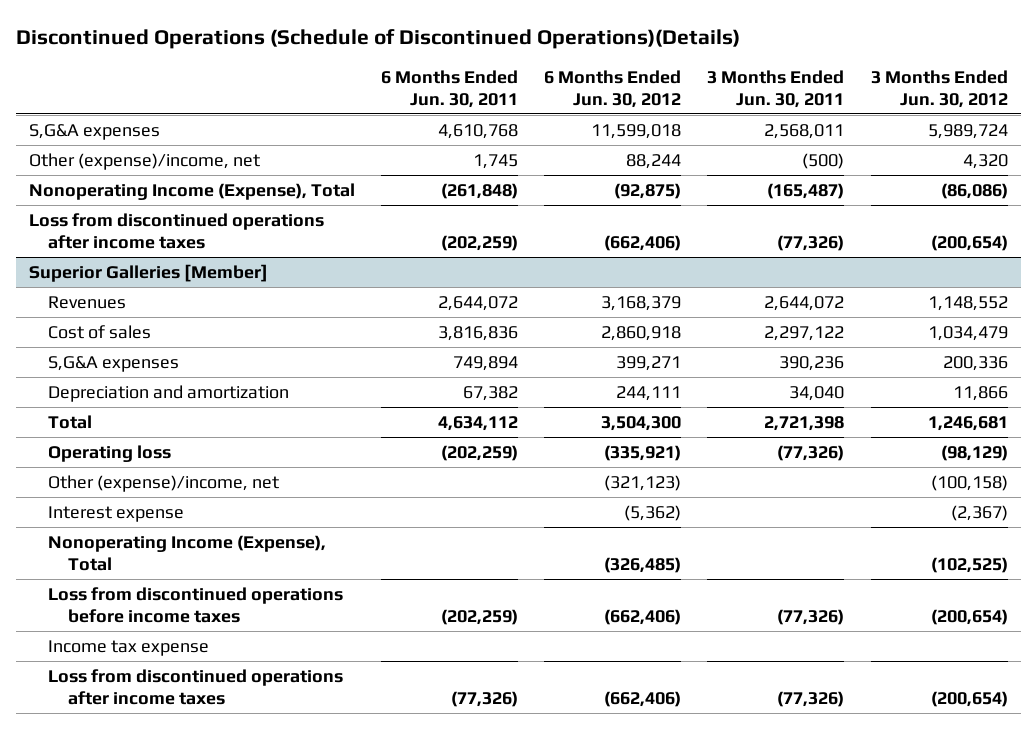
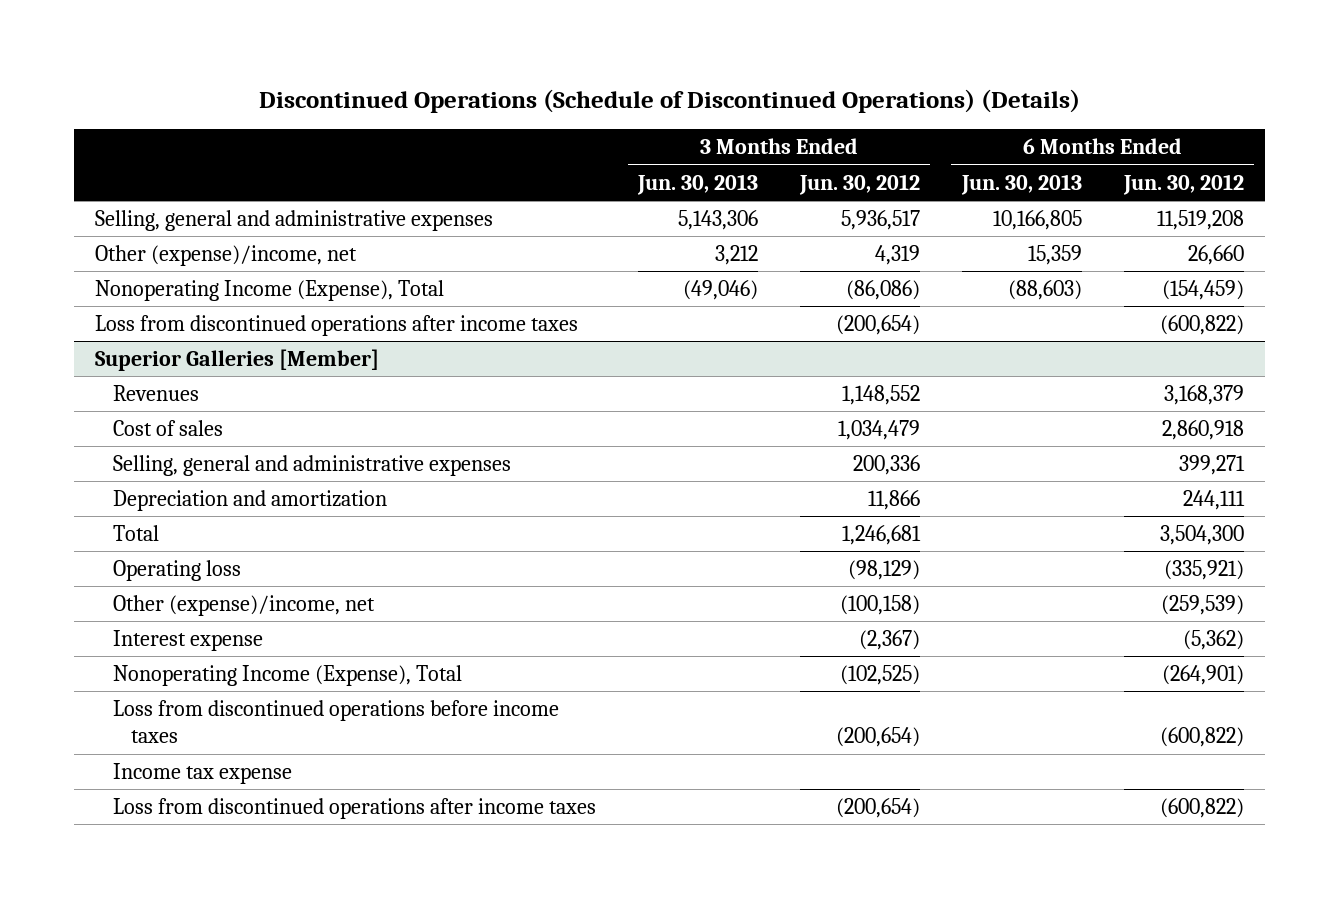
[15,28,740,49] Discontinued Operations (Schedule of Discontinued Operations)(Details) -> [258,88,1080,113] Discontinued Operations (Schedule of Discontinued Operations) (Details)
[380,69,518,108] 6 Months Ended Jun. 30, 2011 -> none
[707,69,845,108] 3 Months Ended Jun. 30, 2011 -> none
none -> [637,173,759,195] Jun. 30, 2013
none -> [960,173,1082,195] Jun. 30, 2013
[28,123,160,140] S,G&A expenses -> none
none -> [95,210,494,232] Selling, general and administrative expenses
[626,153,682,169] 88,244 -> [1187,245,1244,266] 26,660
[962,153,1008,169] 4,320 -> [874,245,920,266] 4,319
[614,182,682,199] (92,875) -> [1161,280,1244,301] (154,459)
[604,234,682,251] (662,406) -> [1159,315,1244,336] (600,822)
[48,355,180,372] S,G&A expenses -> [113,455,512,477] Selling, general and administrative expenses
[604,474,682,491] (321,123) -> [1160,595,1244,616] (259,539)
[604,556,682,573] (326,485) -> [1161,665,1244,686] (264,901)
[604,608,682,625] (662,406) -> [1159,727,1244,748] (600,822)
[604,690,682,707] (662,406) -> [1159,798,1244,819] (600,822)

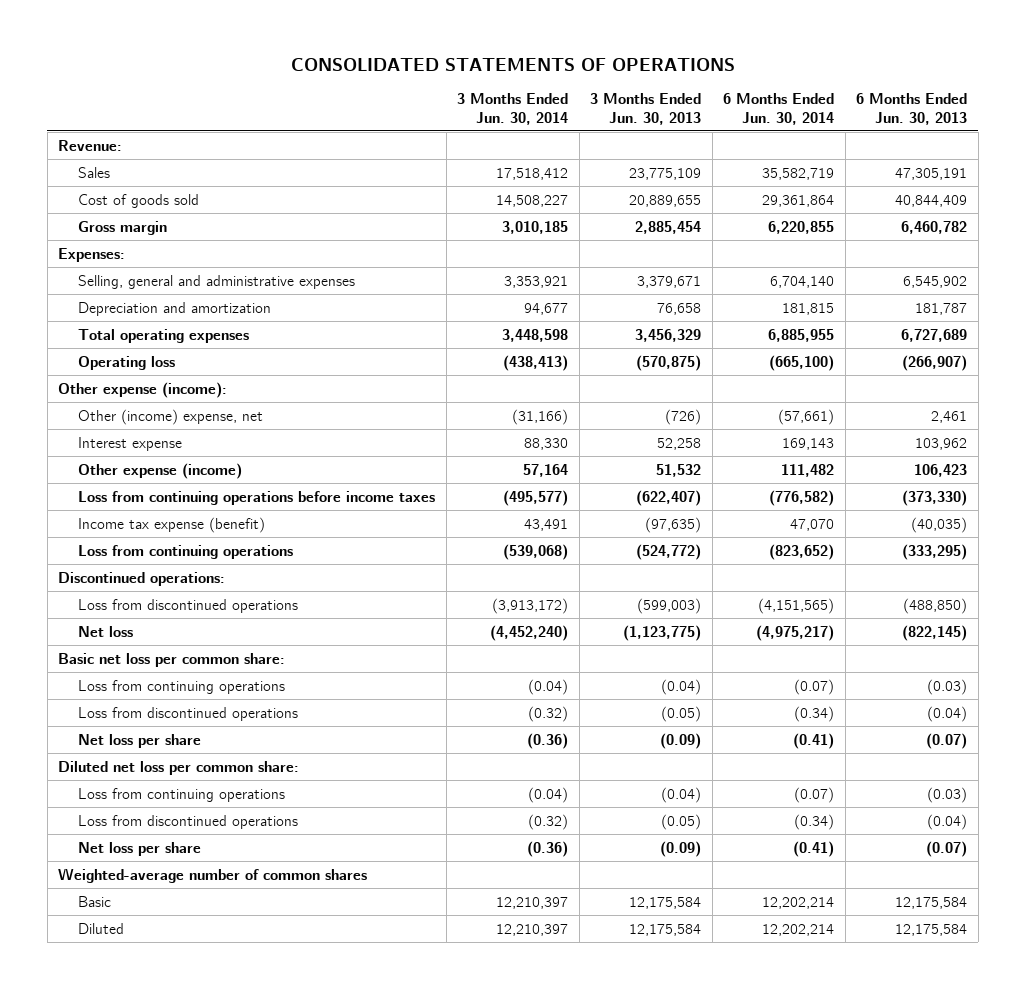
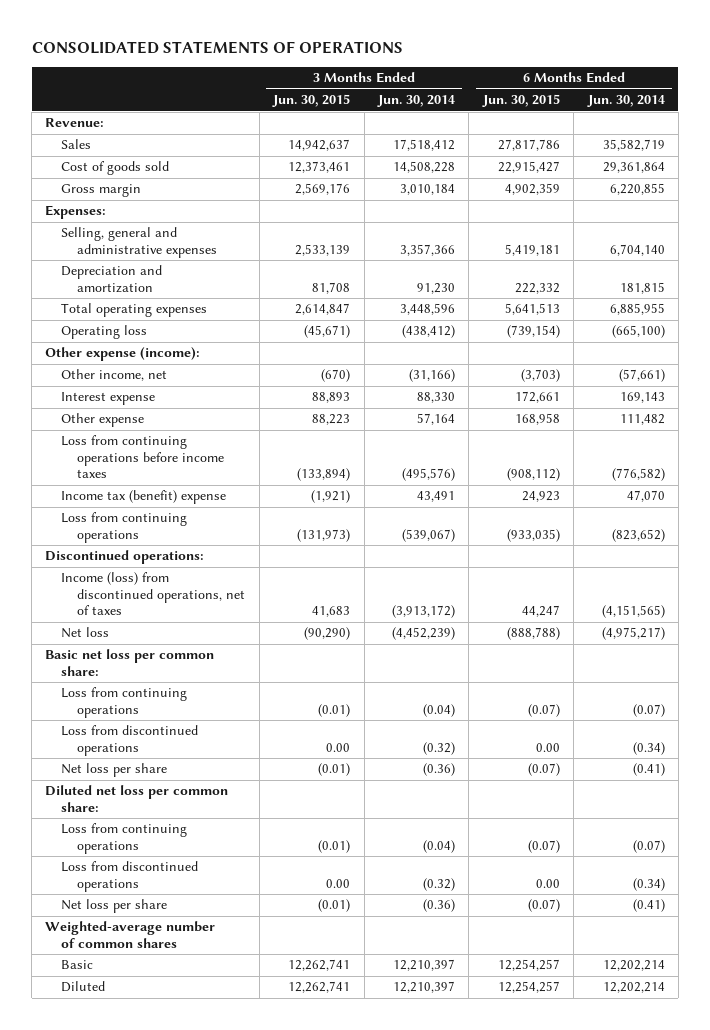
[590,93,702,125] 3 Months Ended Jun. 30, 2013 -> none
[856,93,968,125] 6 Months Ended Jun. 30, 2013 -> none
none -> [272,94,351,108] Jun. 30, 2015
none -> [481,94,560,108] Jun. 30, 2015
[496,194,569,207] 14,508,227 -> [392,161,455,174] 14,508,228
[502,220,569,234] 3,010,185 -> [399,184,455,196] 3,010,184
[504,275,569,288] 3,353,921 -> [399,243,455,256] 3,357,366
[524,302,569,315] 94,677 -> [416,282,455,294] 91,230
[502,328,569,342] 3,448,598 -> [399,303,455,316] 3,448,596
[503,354,569,371] (438,413) -> [401,325,455,339] (438,412)
[78,408,264,425] Other (income) expense, net -> [61,369,168,382] Other income, net
[78,462,243,479] Other expense (income) -> [61,413,145,428] Other expense
[503,489,569,506] (495,577) -> [401,468,455,482] (495,576)
[78,516,266,533] Income tax expense (benefit) -> [61,490,227,505] Income tax (benefit) expense
[503,543,569,560] (539,068) -> [401,528,455,542] (539,067)
[78,598,299,613] Loss from discontinued operations -> [61,572,246,616] Income (loss) from discontinued operations, net of taxes
[490,624,569,641] (4,452,240) -> [391,627,455,641] (4,452,239)

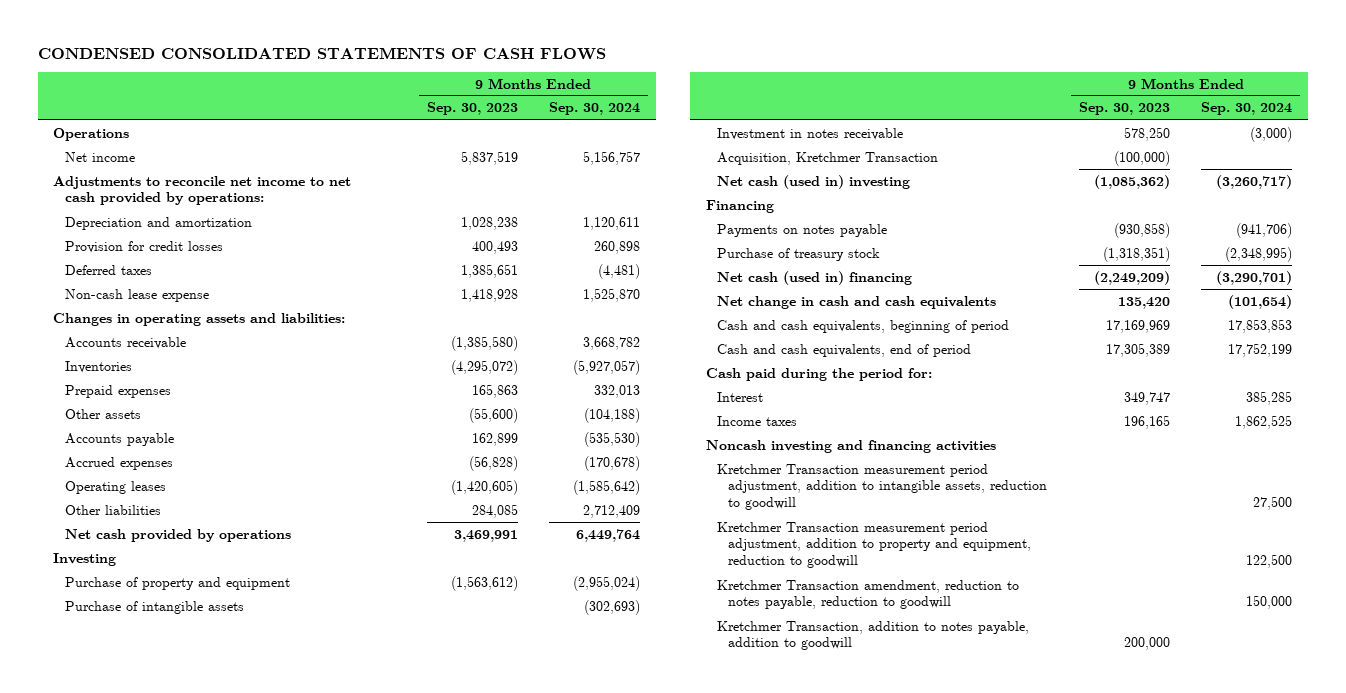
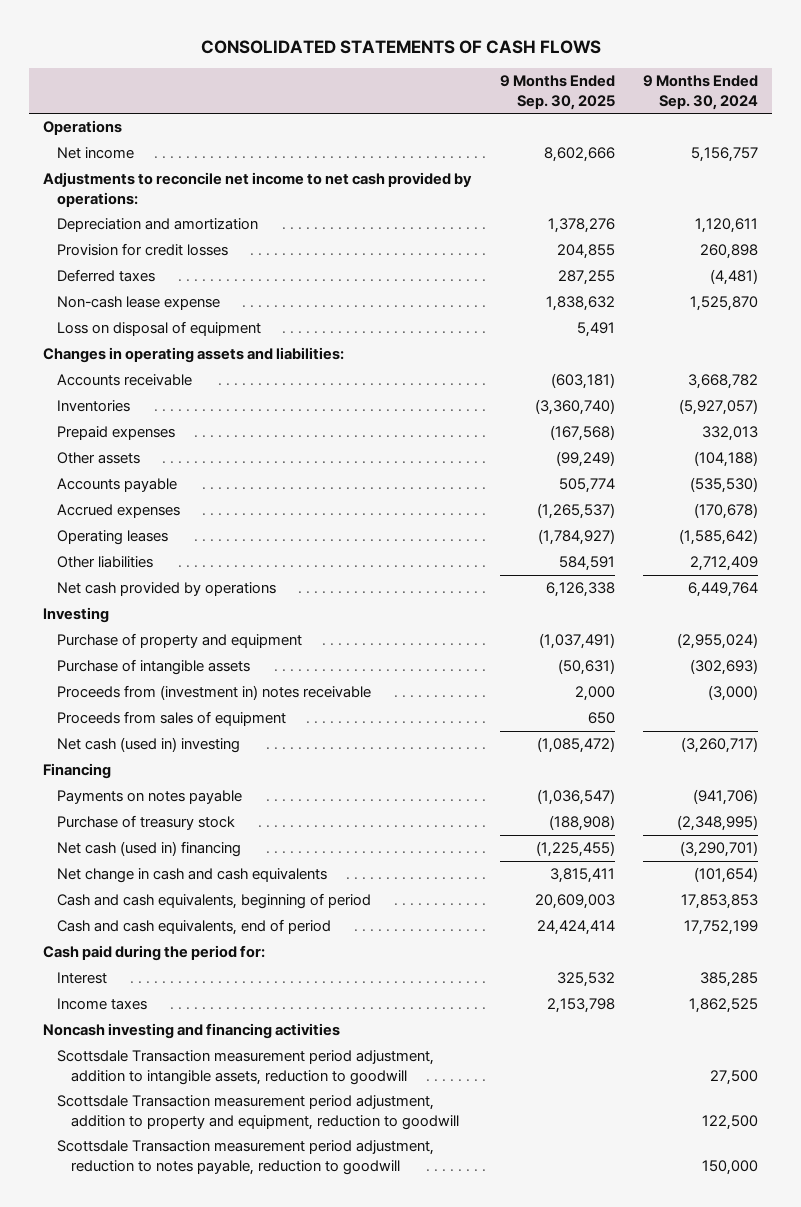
[37,46,606,60] CONDENSED CONSOLIDATED STATEMENTS OF CASH FLOWS -> [200,39,601,54] CONSOLIDATED STATEMENTS OF CASH FLOWS
[426,102,518,116] Sep. 30, 2023 -> none
none -> [499,75,615,110] 9 Months Ended Sep. 30, 2025
none -> [57,321,262,337] Loss on disposal of equipment
[716,151,938,165] Acquisition, Kretchmer Transaction -> none
[716,127,903,140] Investment in notes receivable -> [57,685,372,701] Proceeds from (investment in) notes receivable
none -> [57,711,287,727] Proceeds from sales of equipment
[716,620,1029,651] Kretchmer Transaction, addition to notes payable, addition to goodwill -> none
[716,463,1048,511] Kretchmer Transaction measurement period adjustment, addition to intangible assets, reduction to goodwill -> [57,1050,435,1085] Scottsdale Transaction measurement period adjustment, addition to intangible assets, reduction to goodwill
[716,521,1032,569] Kretchmer Transaction measurement period adjustment, addition to property and equipment, reduction to goodwill -> [57,1095,459,1130] Scottsdale Transaction measurement period adjustment, addition to property and equipment, reduction to goodwill
[716,579,1019,610] Kretchmer Transaction amendment, reduction to notes payable, reduction to goodwill -> [57,1140,435,1175] Scottsdale Transaction measurement period adjustment, reduction to notes payable, reduction to goodwill

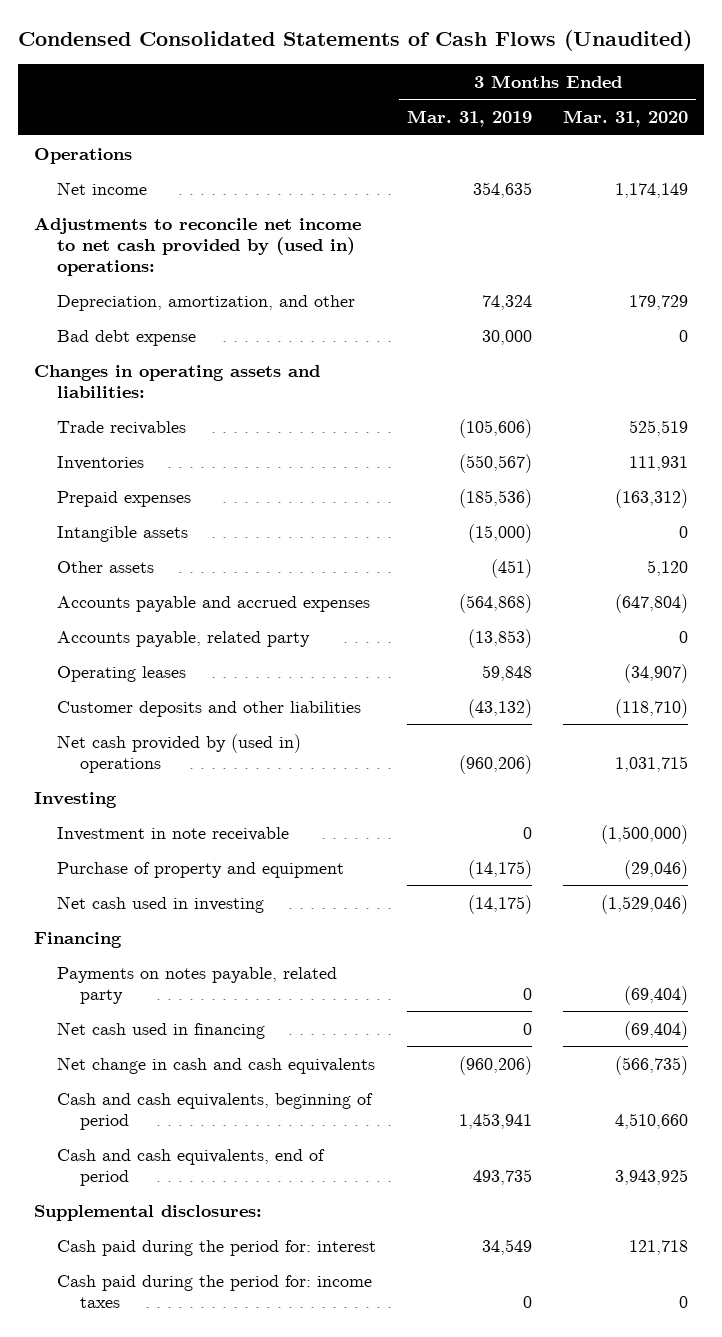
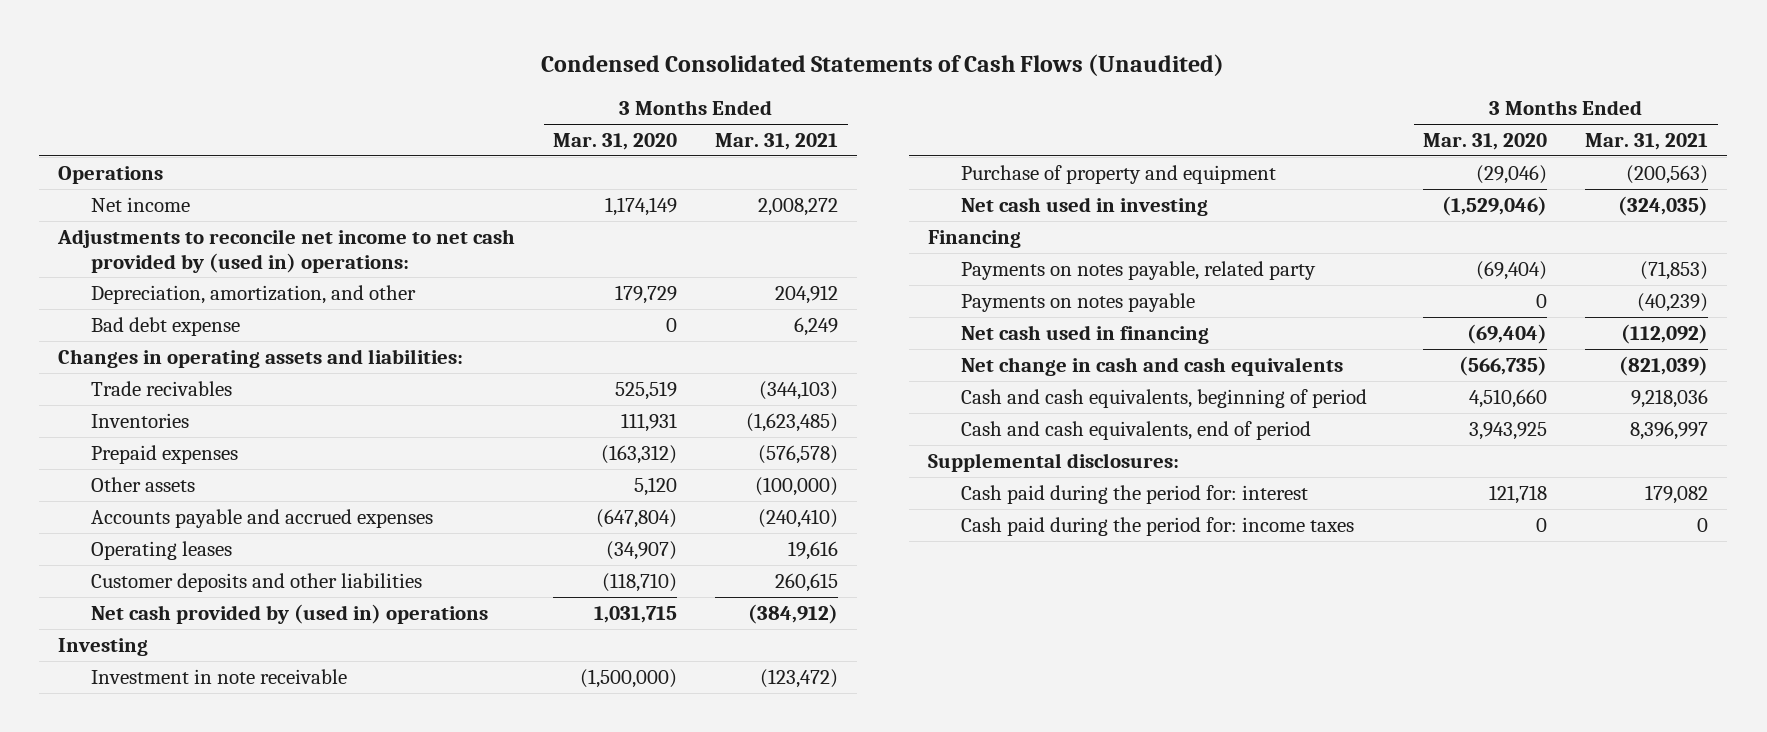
[407,110,533,128] Mar. 31, 2019 -> none
none -> [715,132,839,150] Mar. 31, 2021
[57,525,189,542] Intangible assets -> none
[57,630,311,647] Accounts payable, related party -> none
none -> [960,292,1195,312] Payments on notes payable

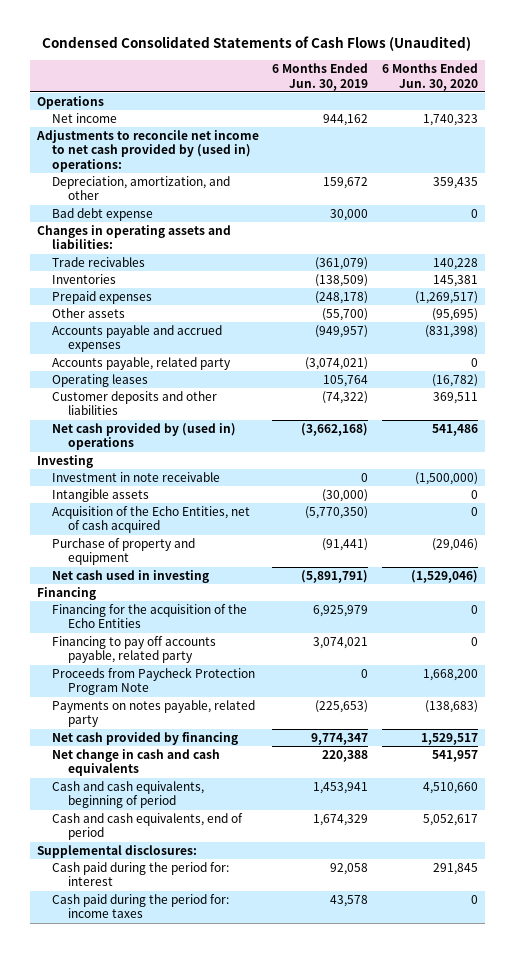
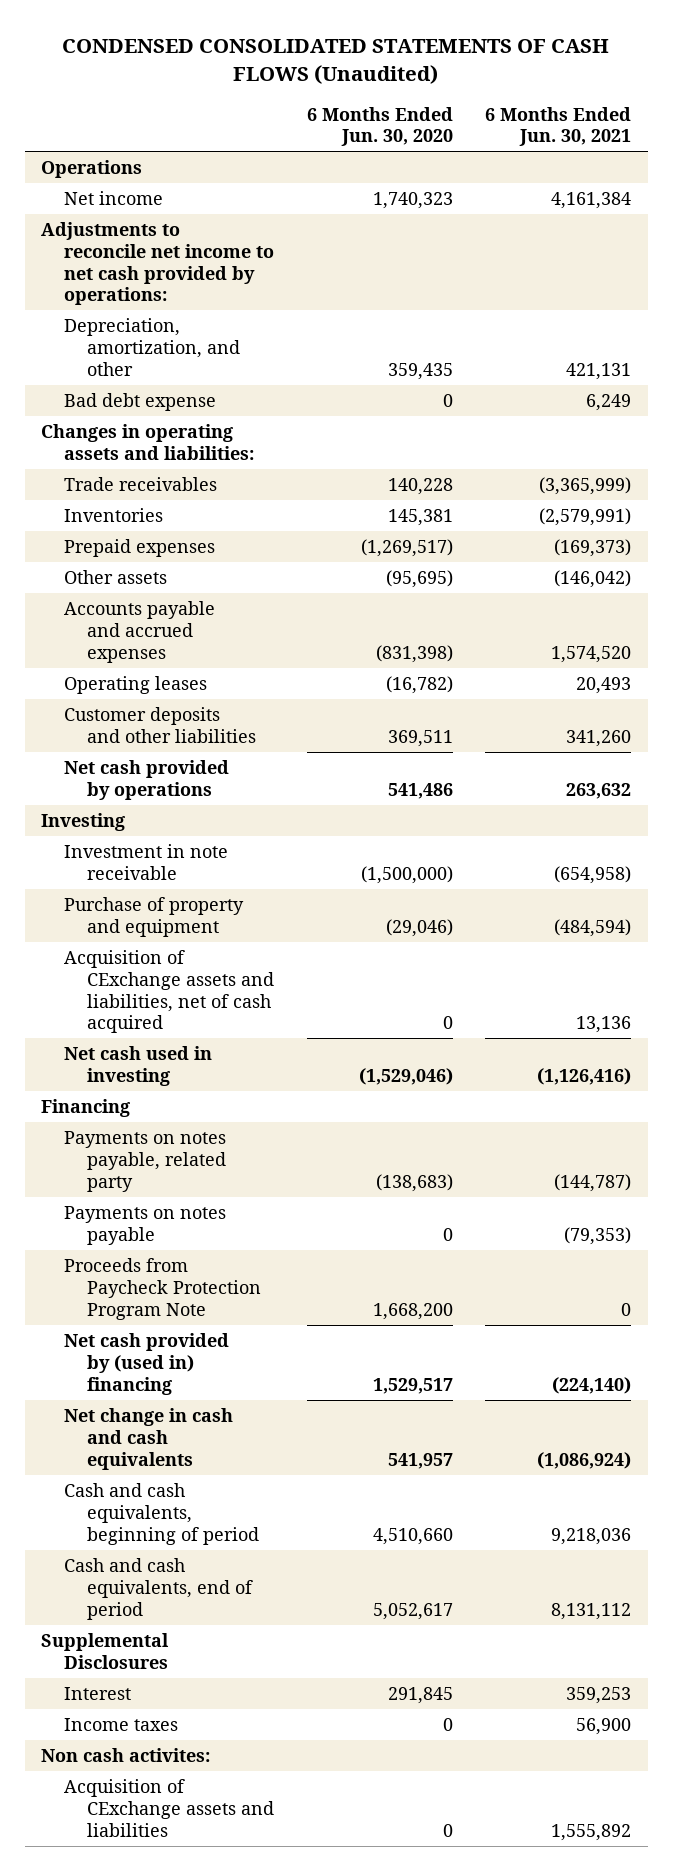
[42,36,472,52] Condensed Consolidated Statements of Cash Flows (Unaudited) -> [62,38,610,84] CONDENSED CONSOLIDATED STATEMENTS OF CASH FLOWS (Unaudited)
[272,63,369,91] 6 Months Ended Jun. 30, 2019 -> none
none -> [485,106,632,147] 6 Months Ended Jun. 30, 2021
[35,130,259,172] Adjustments to reconcile net income to net cash provided by (used in) operations: -> [41,221,275,306] Adjustments to reconcile net income to net cash provided by operations:
[52,257,146,268] Trade recivables -> [64,476,218,491] Trade receivables
[52,357,232,371] Accounts payable, related party -> none
[52,423,237,451] Net cash provided by (used in) operations -> [64,759,230,800] Net cash provided by operations
[52,489,150,503] Intangible assets -> none
[52,506,251,534] Acquisition of the Echo Entities, net of cash acquired -> none
none -> [64,949,274,1034] Acquisition of CExchange assets and liabilities, net of cash acquired
[52,604,248,629] Financing for the acquisition of the Echo Entities -> none
[52,636,217,664] Financing to pay off accounts payable, related party -> none
none -> [64,1205,227,1245] Payments on notes payable
[52,667,256,696] Proceeds from Paycheck Protection Program Note -> [64,1257,261,1320] Proceeds from Paycheck Protection Program Note
[52,732,239,746] Net cash provided by financing -> [64,1332,230,1395] Net cash provided by (used in) financing
[36,845,197,859] Supplemental disclosures: -> [41,1632,170,1669] Supplemental Disclosures
[52,862,230,887] Cash paid during the period for: interest -> [64,1686,132,1700] Interest
[52,894,230,919] Cash paid during the period for: income taxes -> [64,1717,179,1731] Income taxes
none -> [41,1747,211,1762] Non cash activites:
none -> [64,1778,274,1837] Acquisition of CExchange assets and liabilities

